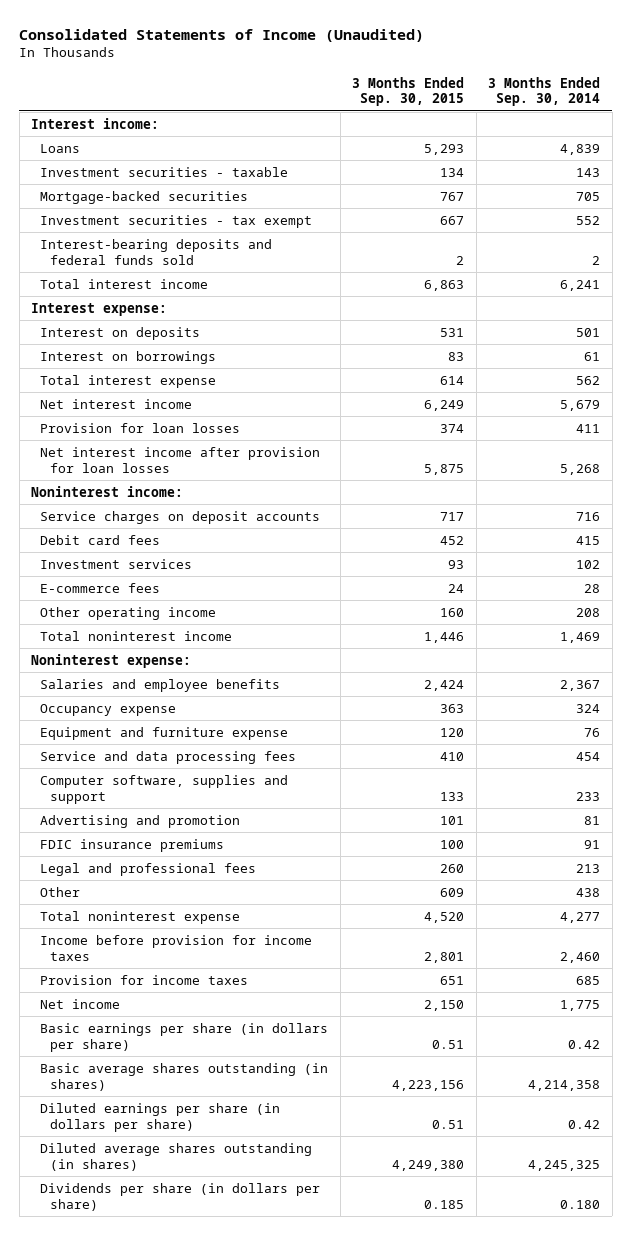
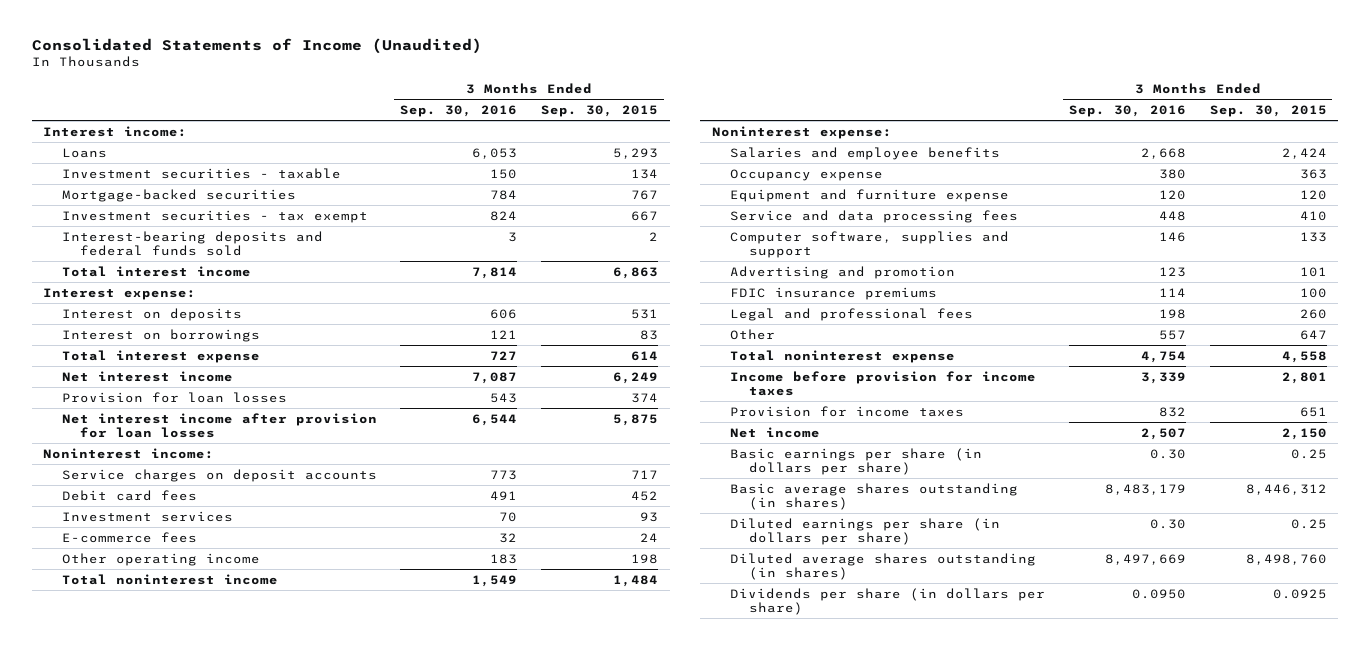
[488,76,601,107] 3 Months Ended Sep. 30, 2014 -> none
none -> [400,105,518,118] Sep. 30, 2016
[440,607,465,617] 160 -> [631,553,659,564] 198
[424,631,465,643] 1,446 -> [613,574,659,587] 1,484
[440,887,465,897] 609 -> [1299,329,1327,340] 647
[424,911,465,923] 4,520 -> [1281,350,1327,363] 4,558
[432,1039,465,1049] 0.51 -> [1290,448,1327,459] 0.25
[392,1079,465,1091] 4,223,156 -> [1245,483,1327,495] 8,446,312
[432,1119,465,1129] 0.51 -> [1290,518,1327,529] 0.25
[392,1159,465,1171] 4,249,380 -> [1245,553,1327,565] 8,498,760
[424,1199,465,1209] 0.185 -> [1272,588,1327,599] 0.0925

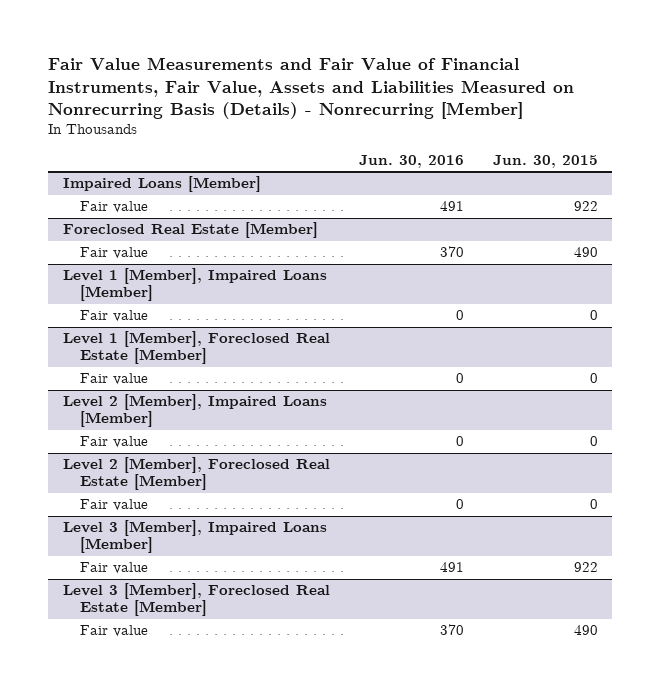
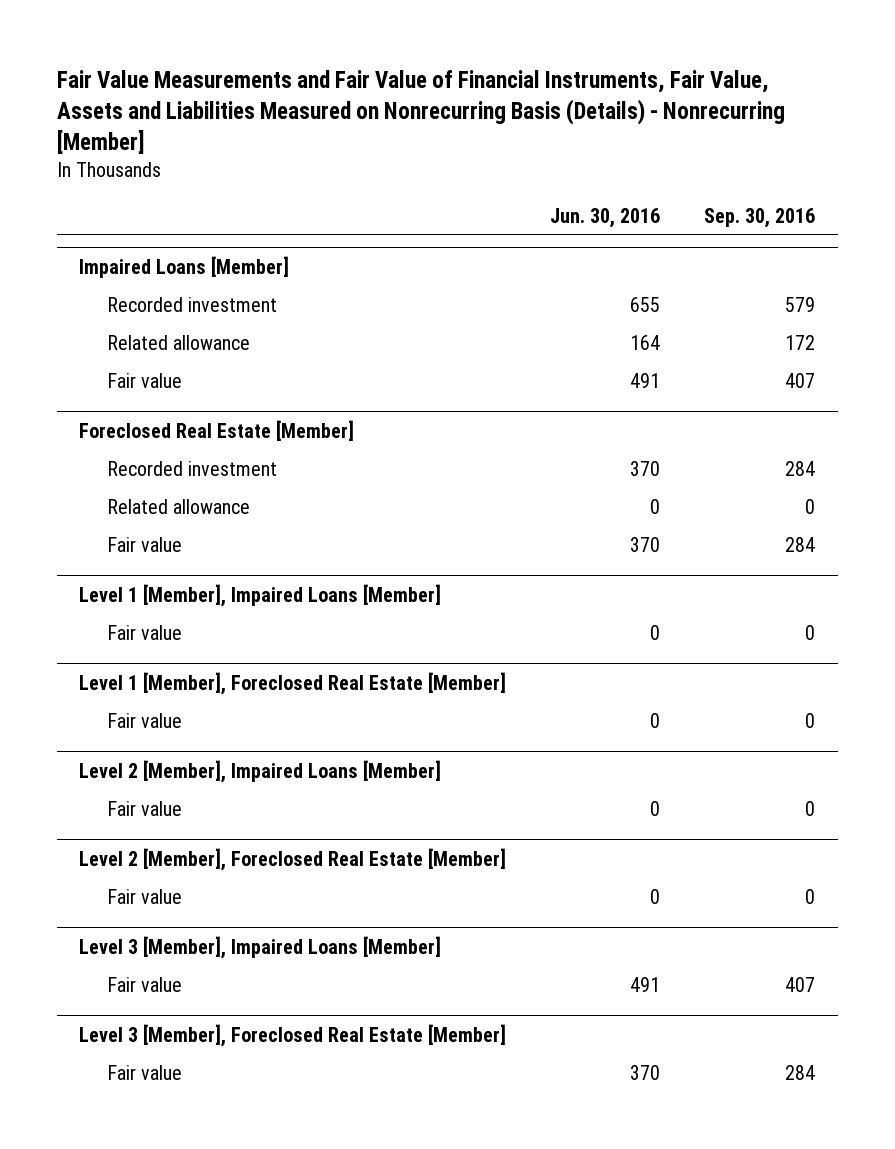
[492,154,598,168] Jun. 30, 2015 -> none
none -> [704,207,816,228] Sep. 30, 2016
none -> [107,297,278,313] Recorded investment
none -> [107,335,251,351] Related allowance
none -> [107,461,278,477] Recorded investment
none -> [107,499,251,515] Related allowance

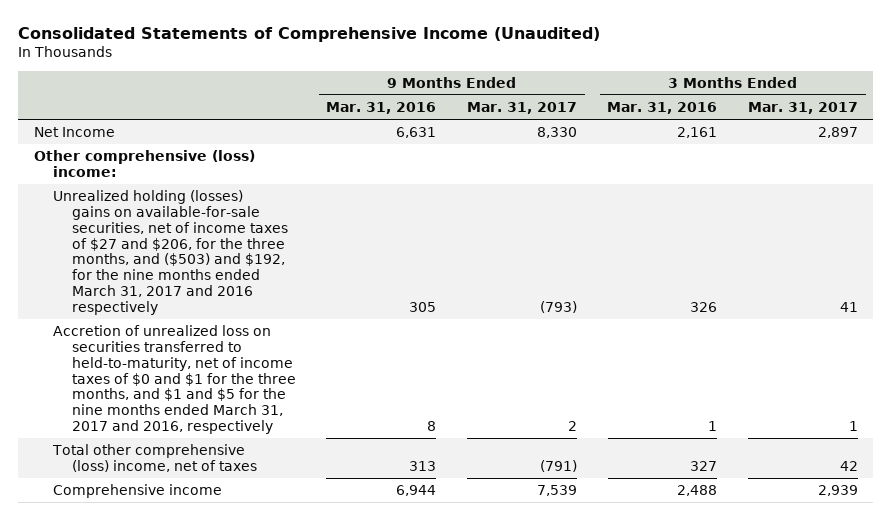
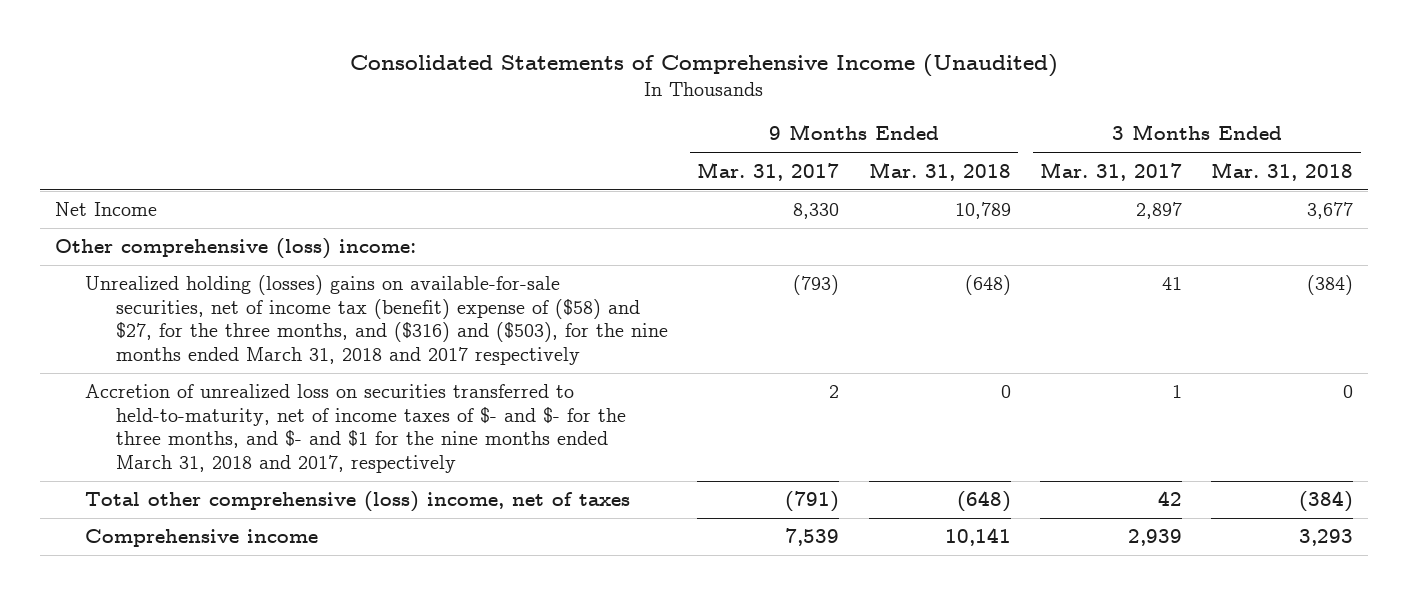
[326,101,437,114] Mar. 31, 2016 -> none
[607,101,718,114] Mar. 31, 2016 -> none
none -> [868,161,1011,181] Mar. 31, 2018
none -> [1211,161,1354,181] Mar. 31, 2018
[52,189,288,316] Unrealized holding (losses) gains on available-for-sale securities, net of income taxes of $27 and $206, for the three months, and ($503) and $192, for the nine months ended March 31, 2017 and 2016 respectively -> [85,275,669,365] Unrealized holding (losses) gains on available-for-sale securities, net of income tax (benefit) expense of ($58) and $27, for the three months, and ($316) and ($503), for the nine months ended March 31, 2018 and 2017 respectively
[52,324,296,435] Accretion of unrealized loss on securities transferred to held-to-maturity, net of income taxes of $0 and $1 for the three months, and $1 and $5 for the nine months ended March 31, 2017 and 2016, respectively -> [85,384,627,473] Accretion of unrealized loss on securities transferred to held-to-maturity, net of income taxes of $- and $- for the three months, and $- and $1 for the nine months ended March 31, 2018 and 2017, respectively

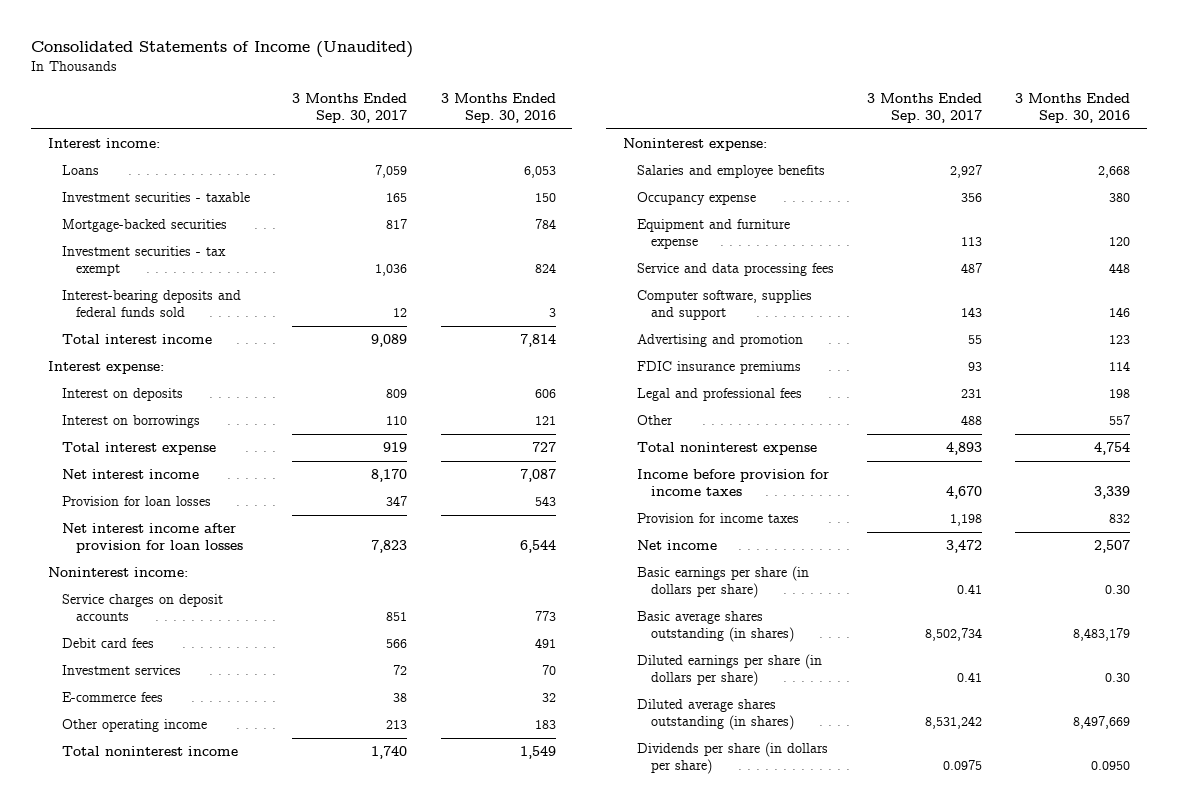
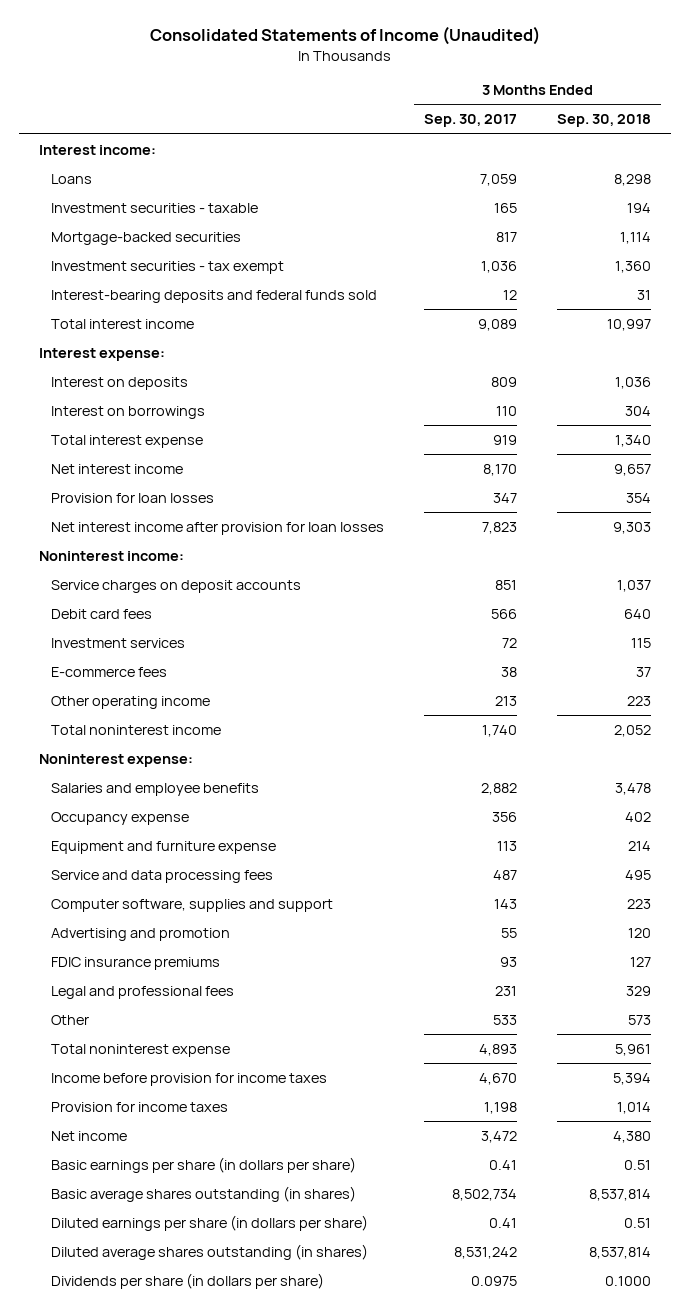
[440,92,556,123] 3 Months Ended Sep. 30, 2016 -> none
none -> [557,114,652,128] Sep. 30, 2018
[950,165,983,179] 2,927 -> [481,782,518,795] 2,882
[961,415,983,426] 488 -> [493,1014,518,1025] 533

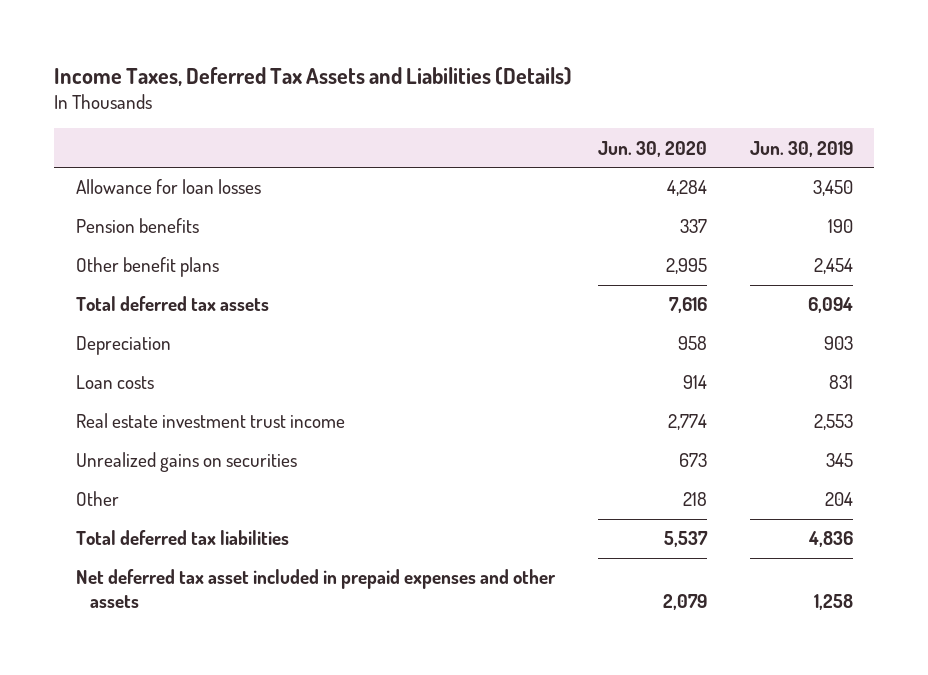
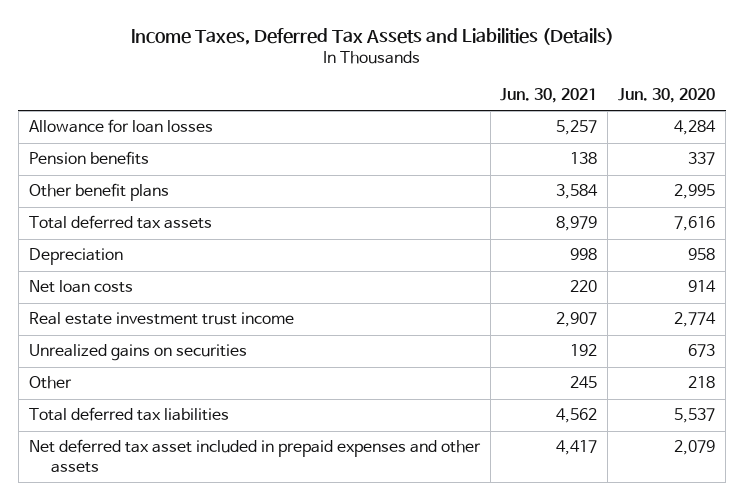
[749,140,853,157] Jun. 30, 2019 -> none
none -> [500,88,598,104] Jun. 30, 2021
[75,375,154,390] Loan costs -> [28,280,133,294] Net loan costs

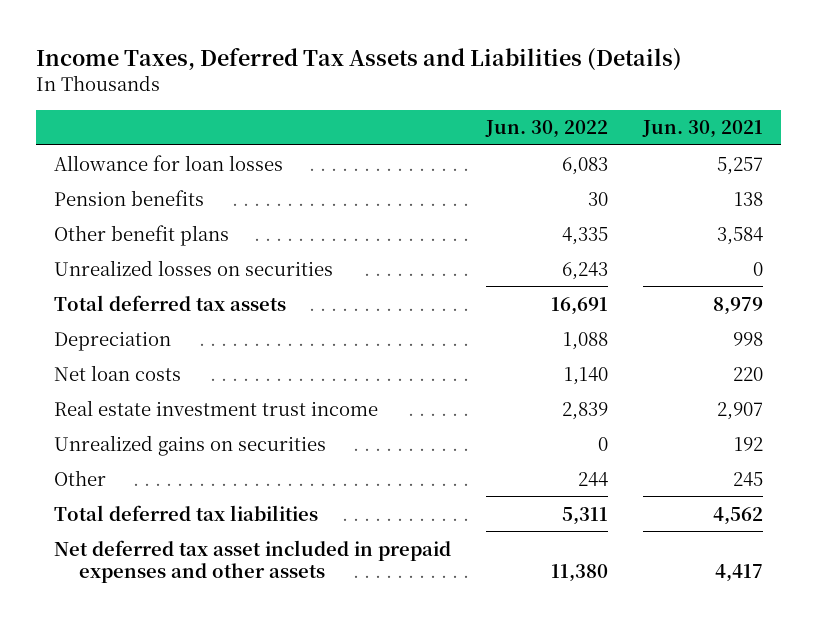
[618,88,716,104] Jun. 30, 2020 -> none
none -> [485,120,609,139] Jun. 30, 2022
none -> [54,259,334,276] Unrealized losses on securities

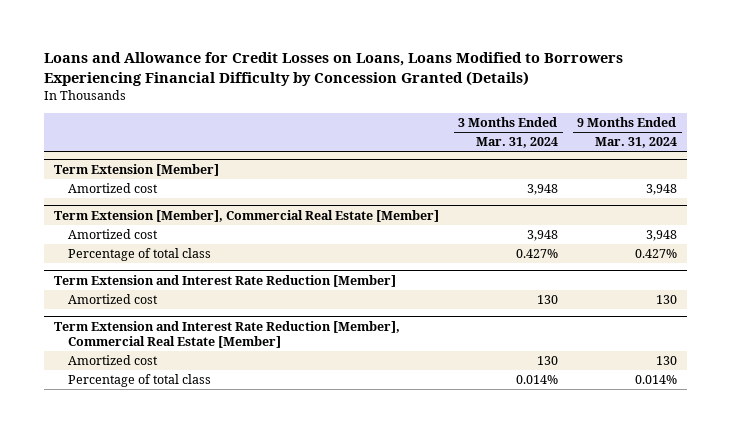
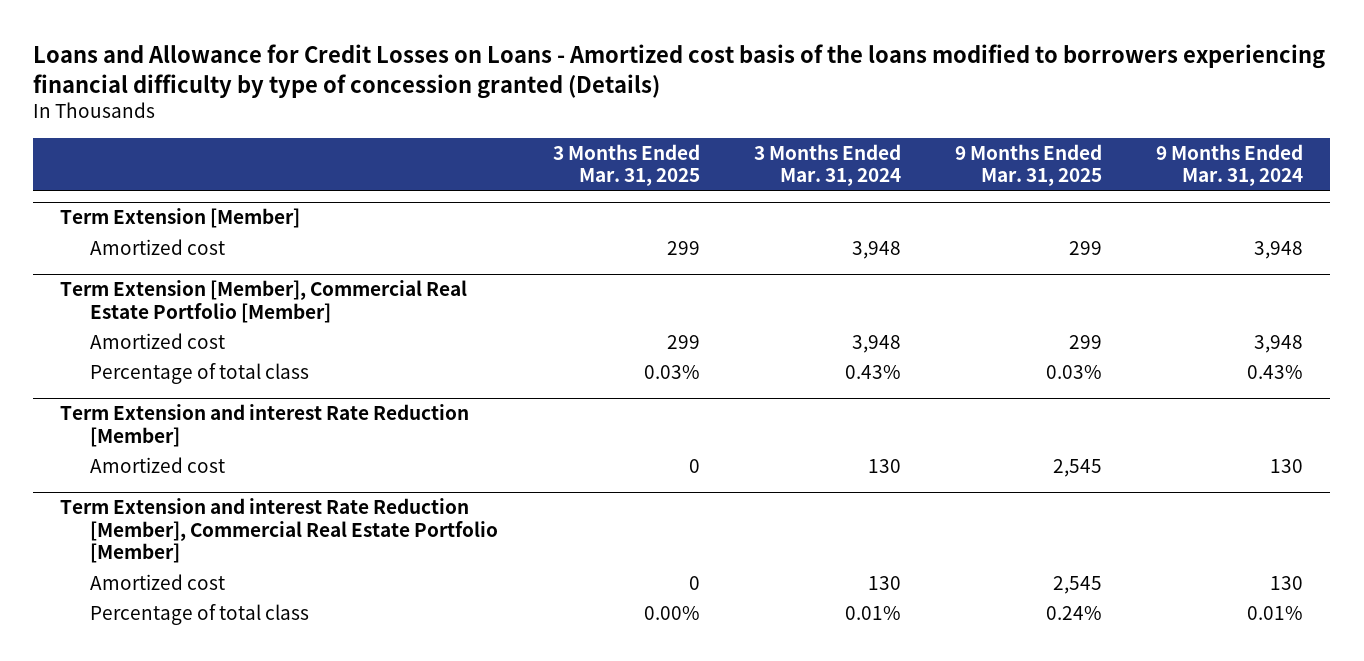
[43,52,623,87] Loans and Allowance for Credit Losses on Loans, Loans Modified to Borrowers Experiencing Financial Difficulty by Concession Granted (Details) -> [33,43,1326,99] Loans and Allowance for Credit Losses on Loans - Amortized cost basis of the loans modified to borrowers experiencing financial difficulty by type of concession granted (Details)
none -> [552,143,700,187] 3 Months Ended Mar. 31, 2025
none -> [955,143,1103,187] 9 Months Ended Mar. 31, 2025
[53,209,439,222] Term Extension [Member], Commercial Real Estate [Member] -> [60,280,468,323] Term Extension [Member], Commercial Real Estate Portfolio [Member]
[515,249,558,259] 0.427% -> [844,365,901,380] 0.43%
[634,249,677,259] 0.427% -> [1247,365,1304,380] 0.43%
[53,274,396,287] Term Extension and Interest Rate Reduction [Member] -> [60,404,470,447] Term Extension and interest Rate Reduction [Member]
[53,320,400,349] Term Extension and Interest Rate Reduction [Member], Commercial Real Estate [Member] -> [60,498,499,564] Term Extension and interest Rate Reduction [Member], Commercial Real Estate Portfolio [Member]
[515,375,558,385] 0.014% -> [844,606,901,621] 0.01%
[634,375,677,385] 0.014% -> [1247,606,1304,621] 0.01%

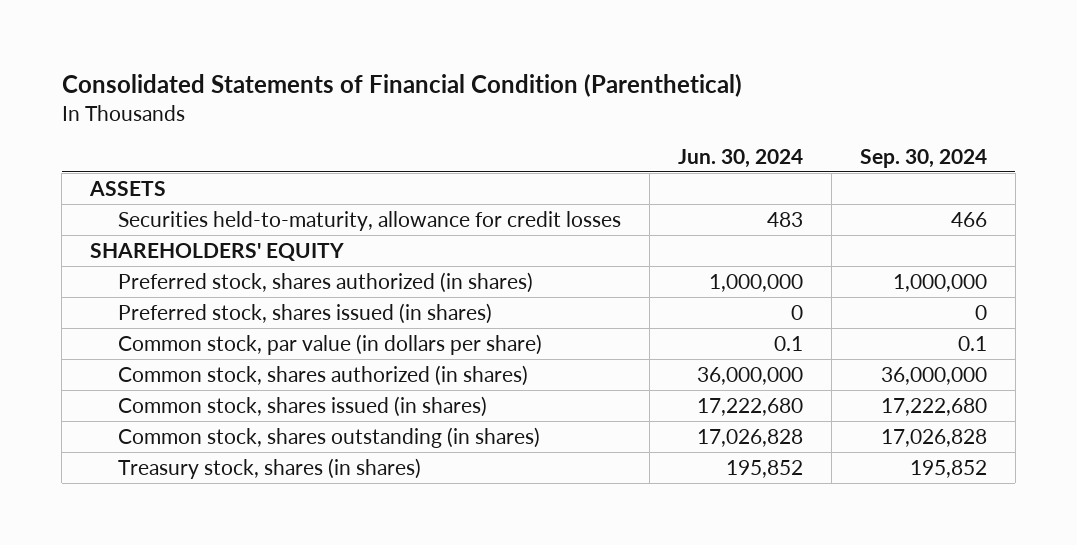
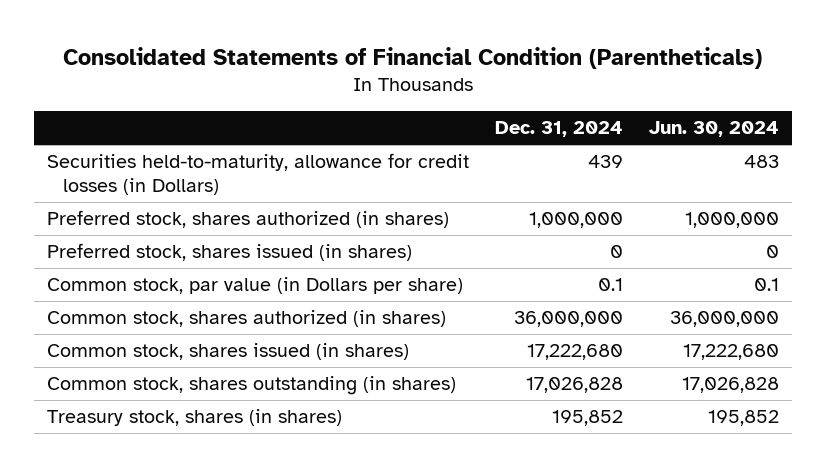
[61,74,742,98] Consolidated Statements of Financial Condition (Parenthetical) -> [63,46,763,69] Consolidated Statements of Financial Condition (Parentheticals)
[859,148,987,168] Sep. 30, 2024 -> none
none -> [495,121,624,138] Dec. 31, 2024
[89,180,167,196] ASSETS -> none
[90,242,345,261] SHAREHOLDERS' EQUITY -> none
[118,210,622,231] Securities held-to-maturity, allowance for credit losses -> [47,153,470,195] Securities held-to-maturity, allowance for credit losses (in Dollars)
[118,333,543,355] Common stock, par value (in dollars per share) -> [47,277,464,295] Common stock, par value (in Dollars per share)

